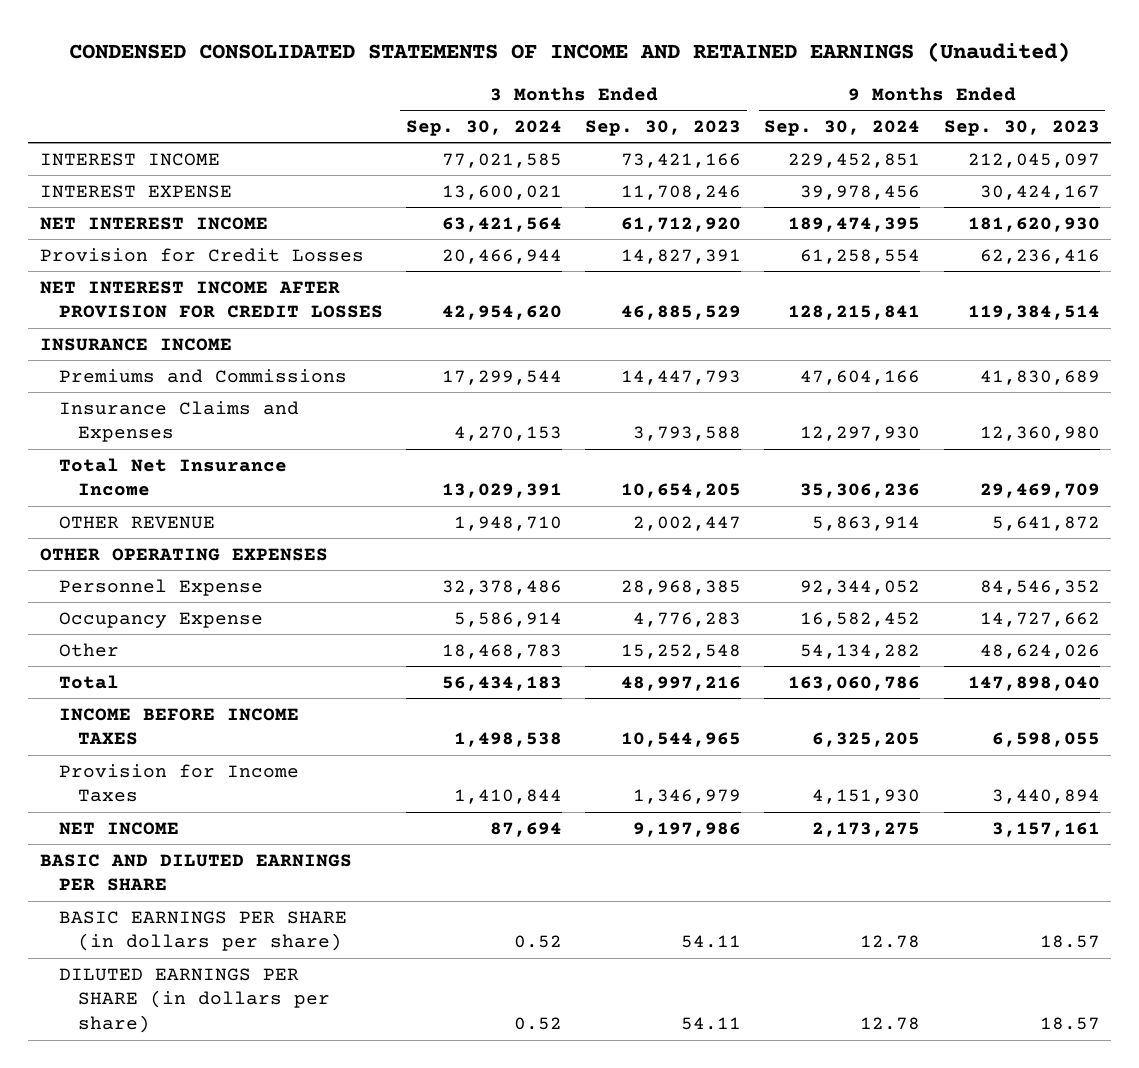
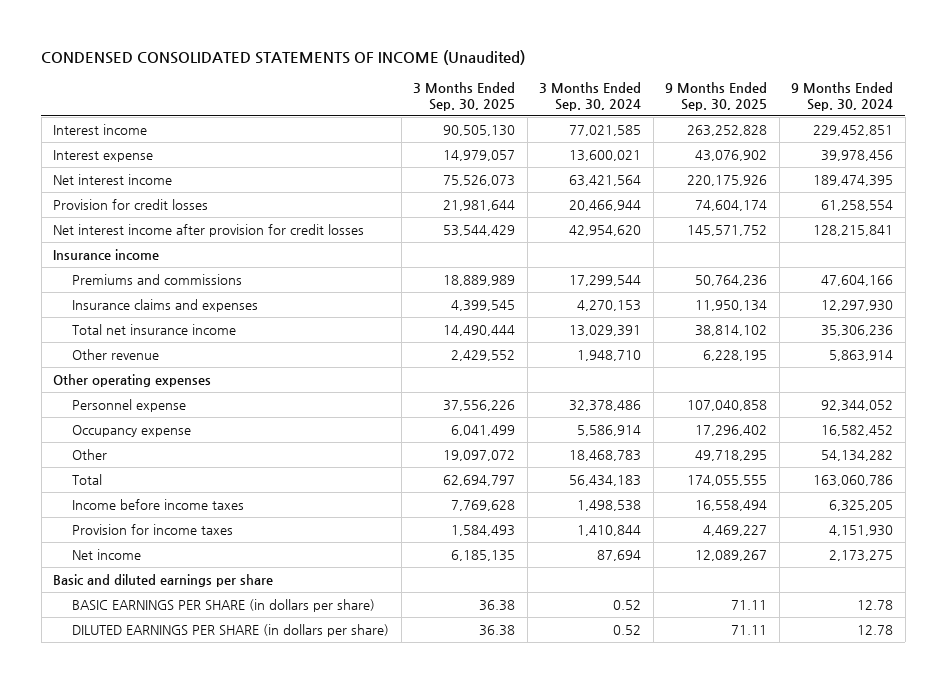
[68,42,1070,63] CONDENSED CONSOLIDATED STATEMENTS OF INCOME AND RETAINED EARNINGS (Unaudited) -> [41,49,526,65] CONDENSED CONSOLIDATED STATEMENTS OF INCOME (Unaudited)
[585,119,742,136] Sep. 30, 2023 -> none
[943,119,1100,136] Sep. 30, 2023 -> none
none -> [413,82,516,111] 3 Months Ended Sep. 30, 2025
none -> [665,82,768,111] 9 Months Ended Sep. 30, 2025
[39,152,220,166] INTEREST INCOME -> [53,124,148,136] Interest income
[39,184,232,198] INTEREST EXPENSE -> [53,150,154,163] Interest expense
[39,216,268,230] NET INTEREST INCOME -> [53,174,173,186] Net interest income
[39,247,364,262] Provision for Credit Losses -> [53,199,209,211] Provision for credit losses
[39,280,383,319] NET INTEREST INCOME AFTER PROVISION FOR CREDIT LOSSES -> [53,224,365,238] Net interest income after provision for credit losses
[39,337,232,351] INSURANCE INCOME -> [53,249,160,261] Insurance income
[58,368,347,383] Premiums and Commissions -> [72,274,243,286] Premiums and commissions
[58,400,299,443] Insurance Claims and Expenses -> [72,299,259,313] Insurance claims and expenses
[58,457,287,497] Total Net Insurance Income -> [72,324,237,336] Total net insurance income
[58,515,215,529] OTHER REVENUE -> [72,349,160,361] Other revenue
[39,547,328,561] OTHER OPERATING EXPENSES -> [53,374,212,388] Other operating expenses
[58,578,263,596] Personnel Expense -> [72,399,187,413] Personnel expense
[58,611,263,628] Occupancy Expense -> [72,425,192,438] Occupancy expense
[58,707,299,746] INCOME BEFORE INCOME TAXES -> [72,499,245,511] Income before income taxes
[58,763,299,803] Provision for Income Taxes -> [72,524,234,536] Provision for income taxes
[58,821,179,835] NET INCOME -> [72,549,142,561] Net income
[39,853,352,892] BASIC AND DILUTED EARNINGS PER SHARE -> [53,574,274,588] Basic and diluted earnings per share

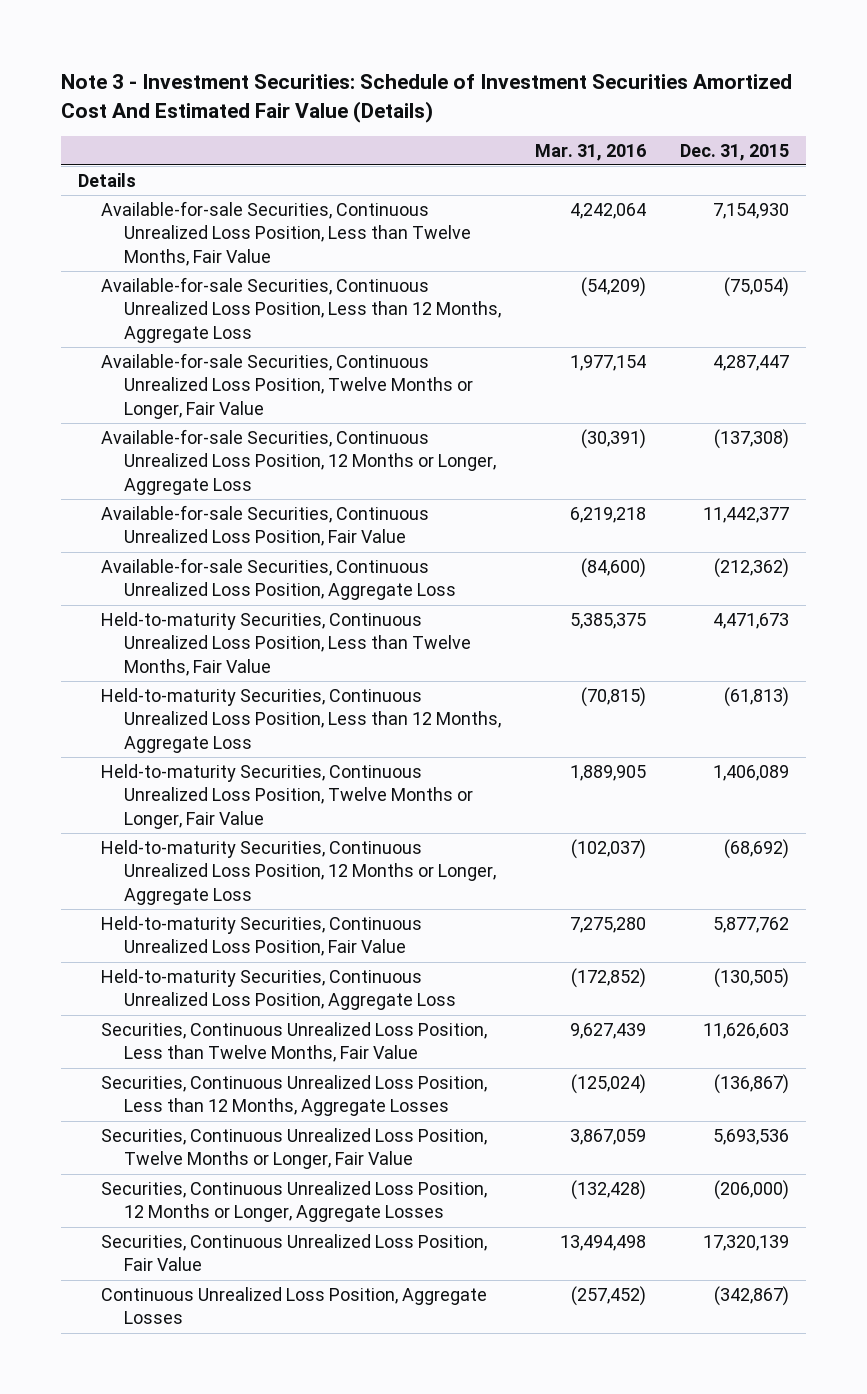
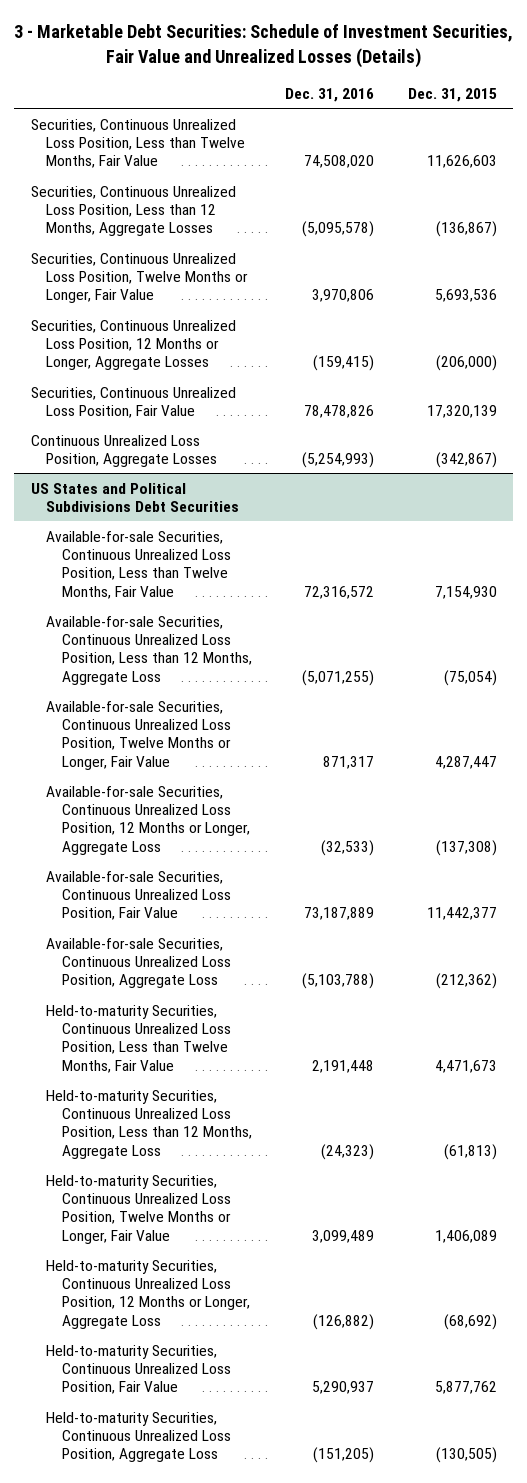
[61,74,793,123] Note 3 - Investment Securities: Schedule of Investment Securities Amortized Cost And Estimated Fair Value (Details) -> [13,24,513,68] 3 - Marketable Debt Securities: Schedule of Investment Securities, Fair Value and Unrealized Losses (Details)
[535,143,647,161] Mar. 31, 2016 -> none
none -> [285,88,375,103] Dec. 31, 2016
[78,173,137,188] Details -> none
[101,1022,488,1063] Securities, Continuous Unrealized Loss Position, Less than Twelve Months, Fair Value -> [30,118,246,169] Securities, Continuous Unrealized Loss Position, Less than Twelve Months, Fair Value
[101,1075,488,1117] Securities, Continuous Unrealized Loss Position, Less than 12 Months, Aggregate Losses -> [30,185,236,237] Securities, Continuous Unrealized Loss Position, Less than 12 Months, Aggregate Losses
[101,1128,488,1170] Securities, Continuous Unrealized Loss Position, Twelve Months or Longer, Fair Value -> [30,252,249,304] Securities, Continuous Unrealized Loss Position, Twelve Months or Longer, Fair Value
[101,1181,488,1223] Securities, Continuous Unrealized Loss Position, 12 Months or Longer, Aggregate Losses -> [30,319,236,371] Securities, Continuous Unrealized Loss Position, 12 Months or Longer, Aggregate Losses
[101,1234,488,1272] Securities, Continuous Unrealized Loss Position, Fair Value -> [30,386,236,418] Securities, Continuous Unrealized Loss Position, Fair Value
[101,1287,488,1325] Continuous Unrealized Loss Position, Aggregate Losses -> [30,434,218,467] Continuous Unrealized Loss Position, Aggregate Losses
none -> [30,482,240,512] US States and Political Subdivisions Debt Securities

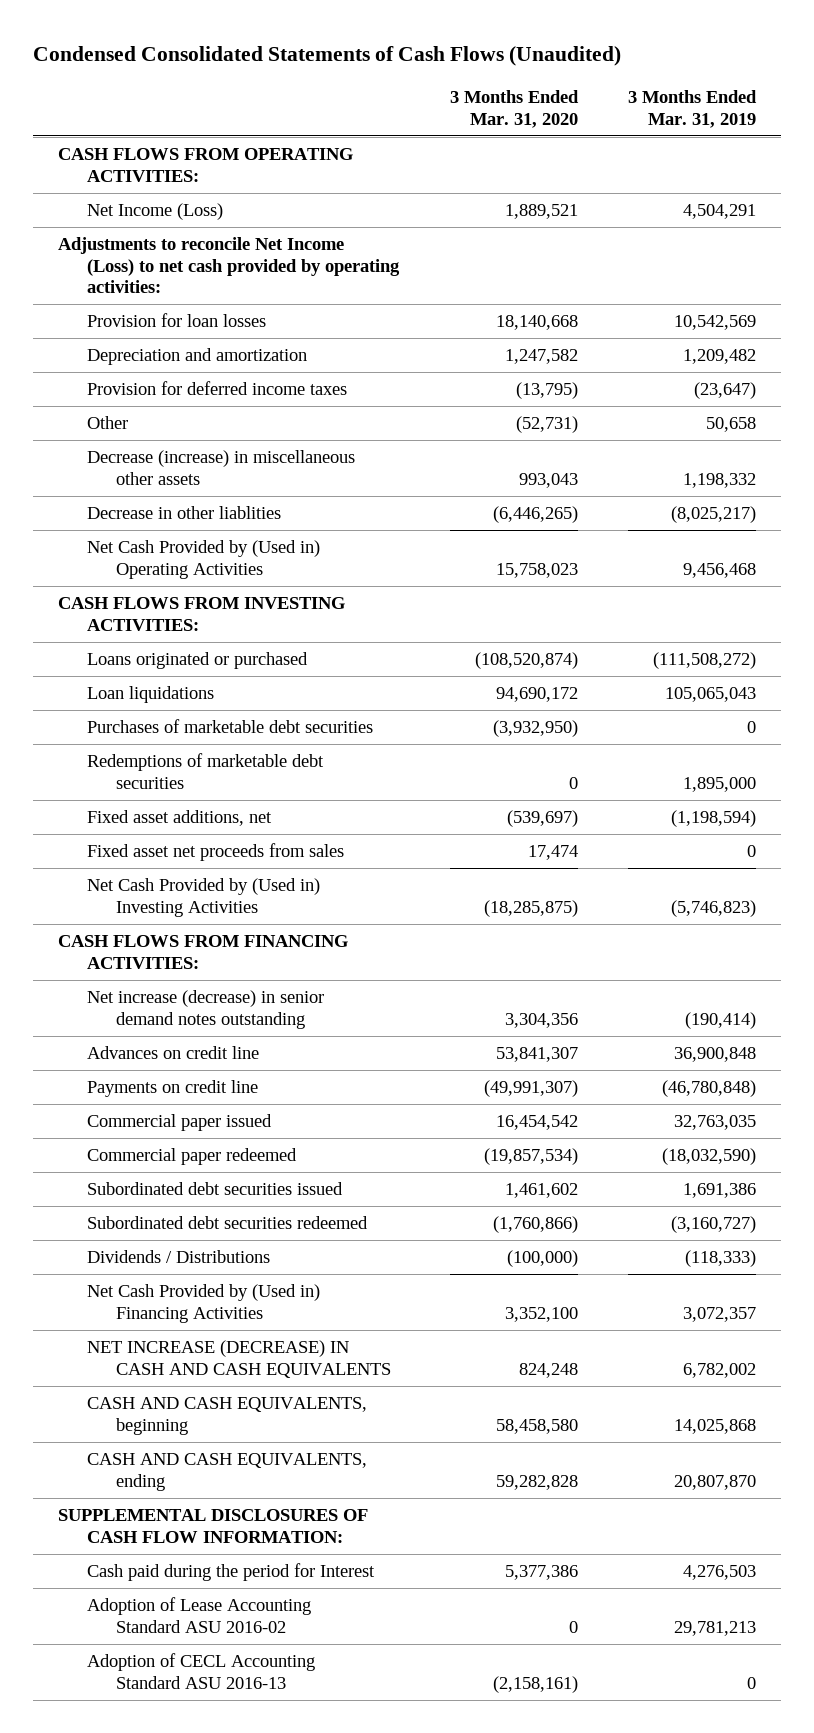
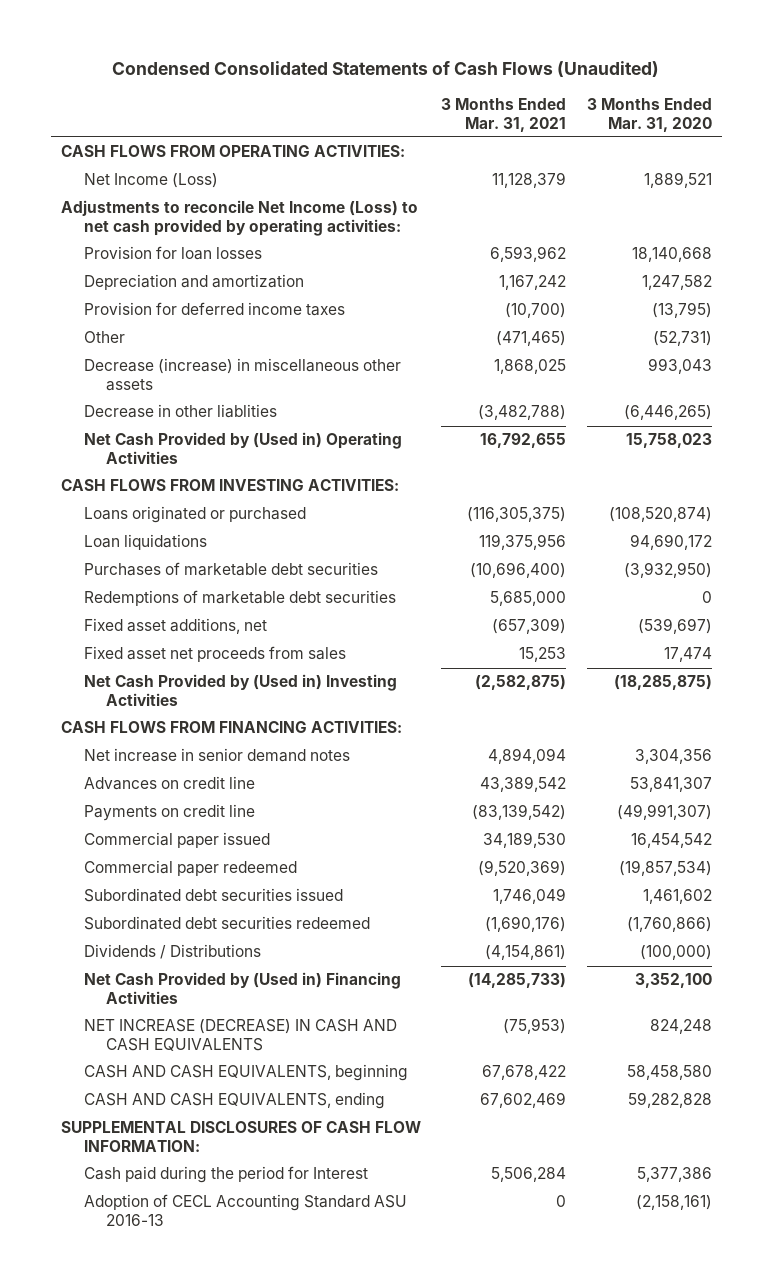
[628,90,758,128] 3 Months Ended Mar. 31, 2019 -> none
none -> [441,97,567,132] 3 Months Ended Mar. 31, 2021
[86,990,324,1029] Net increase (decrease) in senior demand notes outstanding -> [83,748,350,763] Net increase in senior demand notes
[86,1597,311,1633] Adoption of Lease Accounting Standard ASU 2016-02 -> none

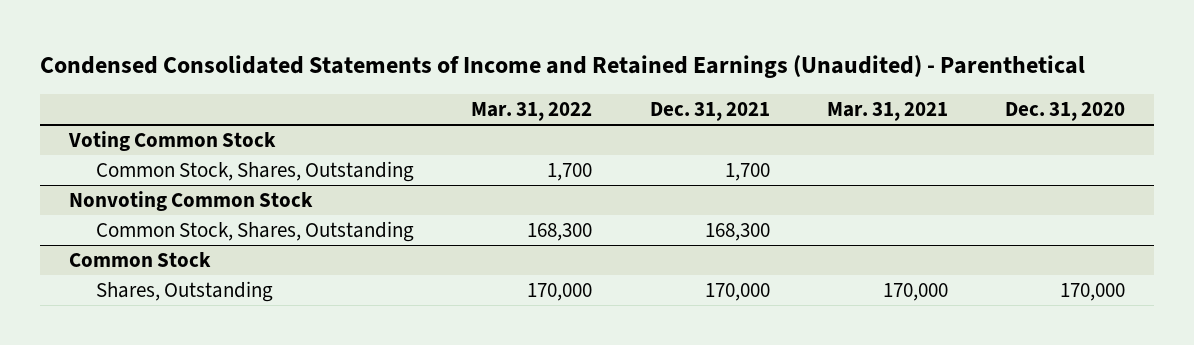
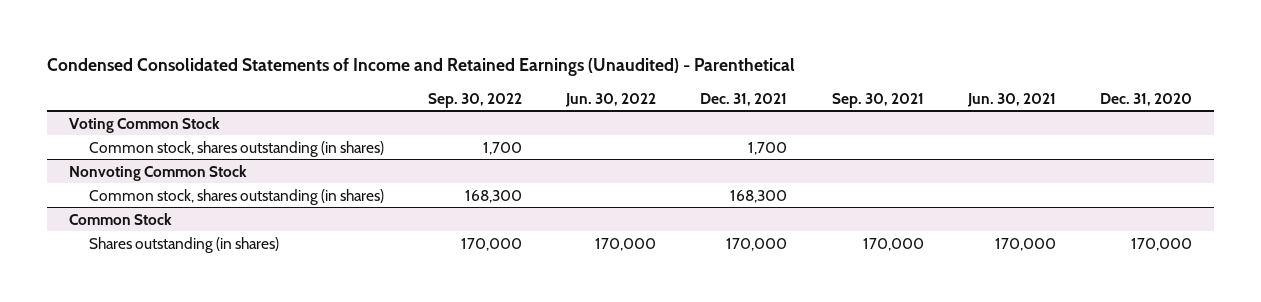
[471,101,593,121] Mar. 31, 2022 -> none
[826,101,948,121] Mar. 31, 2021 -> none
none -> [427,92,522,108] Sep. 30, 2022
none -> [565,92,657,107] Jun. 30, 2022
none -> [831,92,924,108] Sep. 30, 2021
none -> [966,92,1056,107] Jun. 30, 2021
[96,161,415,183] Common Stock, Shares, Outstanding -> [88,140,384,157] Common stock, shares outstanding (in shares)
[96,221,415,243] Common Stock, Shares, Outstanding -> [88,188,384,205] Common stock, shares outstanding (in shares)
[96,281,274,303] Shares, Outstanding -> [88,236,279,253] Shares outstanding (in shares)

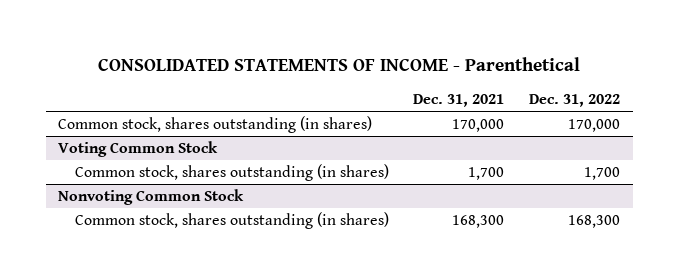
[46,57,795,76] Condensed Consolidated Statements of Income and Retained Earnings (Unaudited) - Parenthetical -> [98,57,581,72] CONSOLIDATED STATEMENTS OF INCOME - Parenthetical
[427,92,522,108] Sep. 30, 2022 -> none
[565,92,657,107] Jun. 30, 2022 -> none
[831,92,924,108] Sep. 30, 2021 -> none
[966,92,1056,107] Jun. 30, 2021 -> none
[1100,92,1193,106] Dec. 31, 2020 -> none
none -> [529,94,621,108] Dec. 31, 2022
none -> [58,116,373,134] Common stock, shares outstanding (in shares)
[68,212,172,225] Common Stock -> none
[88,236,279,253] Shares outstanding (in shares) -> none

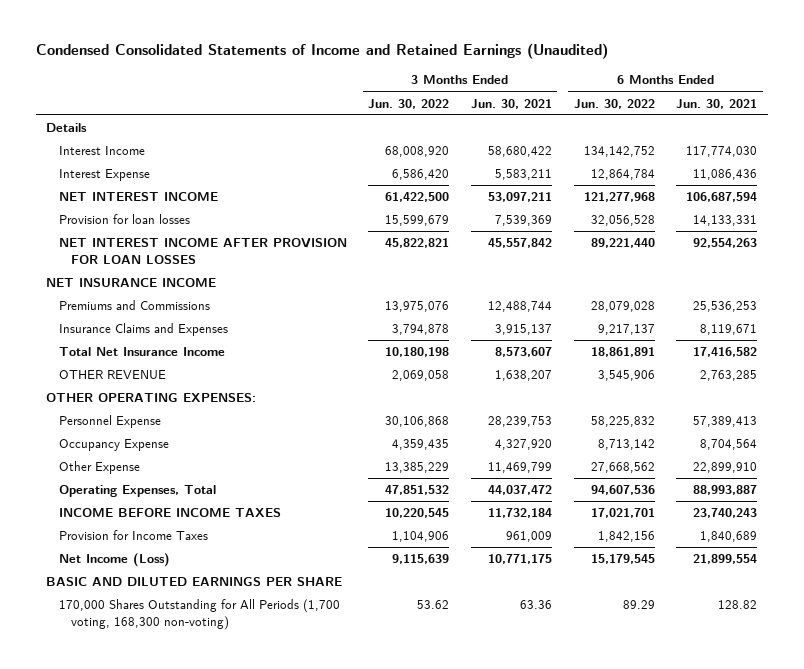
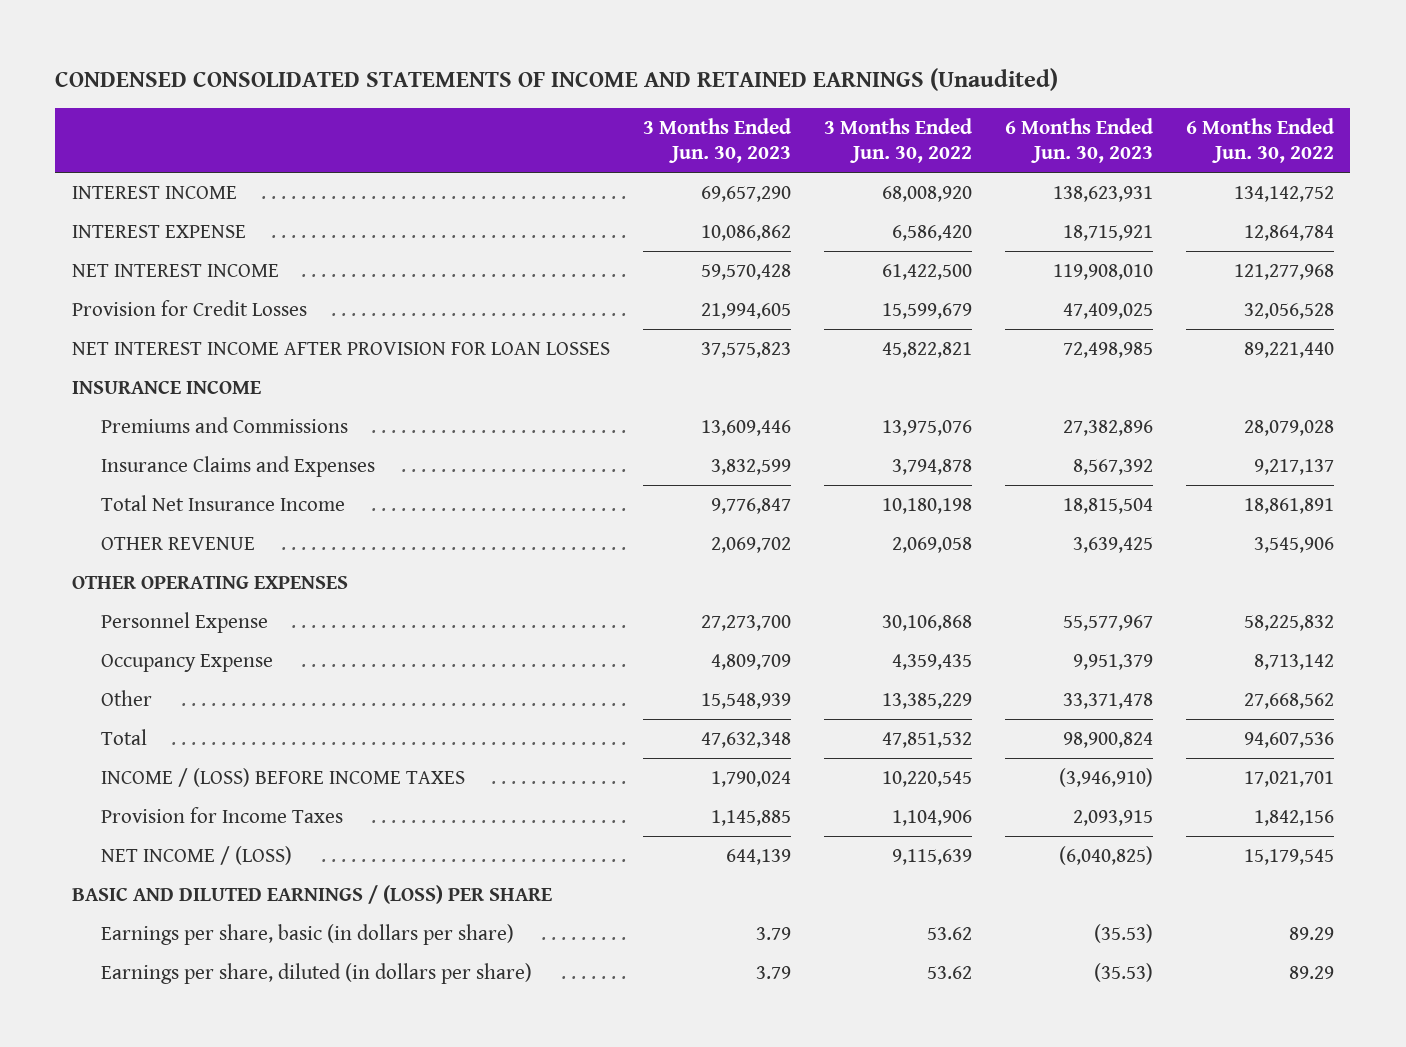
[35,43,608,60] Condensed Consolidated Statements of Income and Retained Earnings (Unaudited) -> [55,68,1059,92] CONDENSED CONSOLIDATED STATEMENTS OF INCOME AND RETAINED EARNINGS (Unaudited)
[470,98,552,109] Jun. 30, 2021 -> none
[676,98,758,109] Jun. 30, 2021 -> none
none -> [642,117,791,163] 3 Months Ended Jun. 30, 2023
none -> [1004,117,1153,163] 6 Months Ended Jun. 30, 2023
[46,123,88,133] Details -> none
[58,146,145,156] Interest Income -> [71,186,237,200] INTEREST INCOME
[58,169,150,182] Interest Expense -> [71,225,246,239] INTEREST EXPENSE
[58,214,190,225] Provision for loan losses -> [71,300,307,317] Provision for Credit Losses
[46,278,217,288] NET INSURANCE INCOME -> [71,381,261,395] INSURANCE INCOME
[46,392,257,403] OTHER OPERATING EXPENSES: -> [71,576,348,590] OTHER OPERATING EXPENSES
[58,461,140,475] Other Expense -> [100,690,152,707] Other
[58,485,216,498] Operating Expenses, Total -> [100,729,147,746] Total
[58,507,281,518] INCOME BEFORE INCOME TAXES -> [100,768,465,788] INCOME / (LOSS) BEFORE INCOME TAXES
[58,553,170,568] Net Income (Loss) -> [100,846,292,866] NET INCOME / (LOSS)
[46,577,343,587] BASIC AND DILUTED EARNINGS PER SHARE -> [71,885,552,905] BASIC AND DILUTED EARNINGS / (LOSS) PER SHARE
[58,599,340,630] 170,000 Shares Outstanding for All Periods (1,700 voting, 168,300 non-voting) -> [100,924,514,946] Earnings per share, basic (in dollars per share)
none -> [100,963,532,985] Earnings per share, diluted (in dollars per share)

